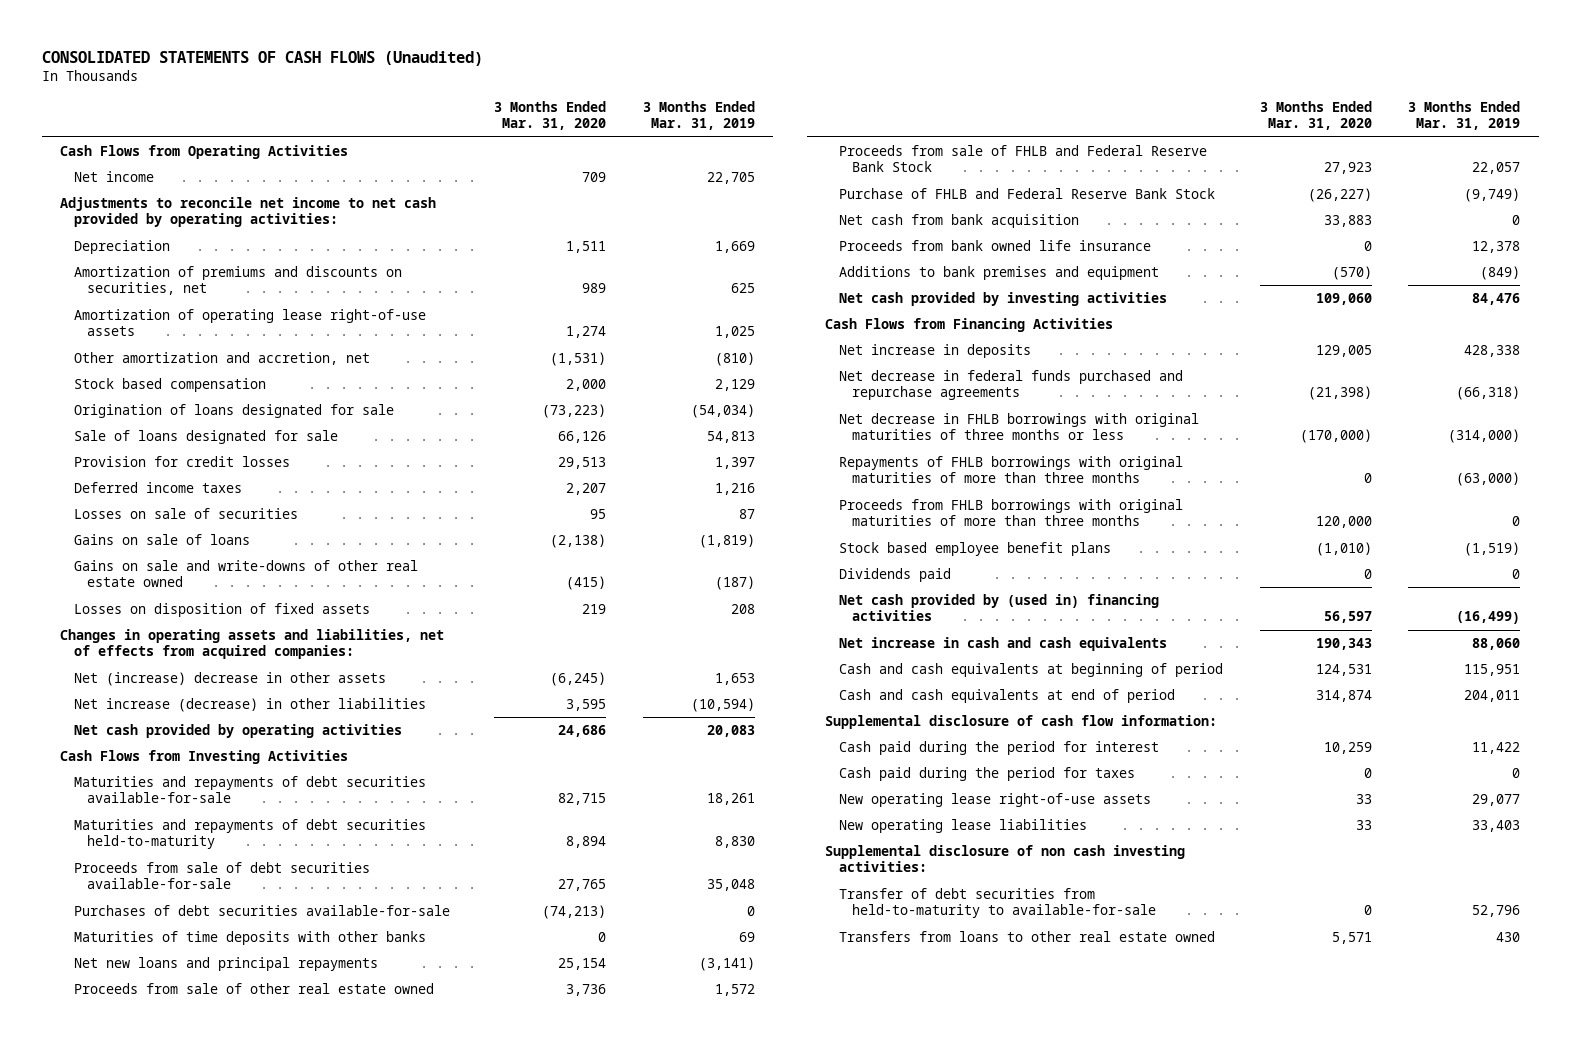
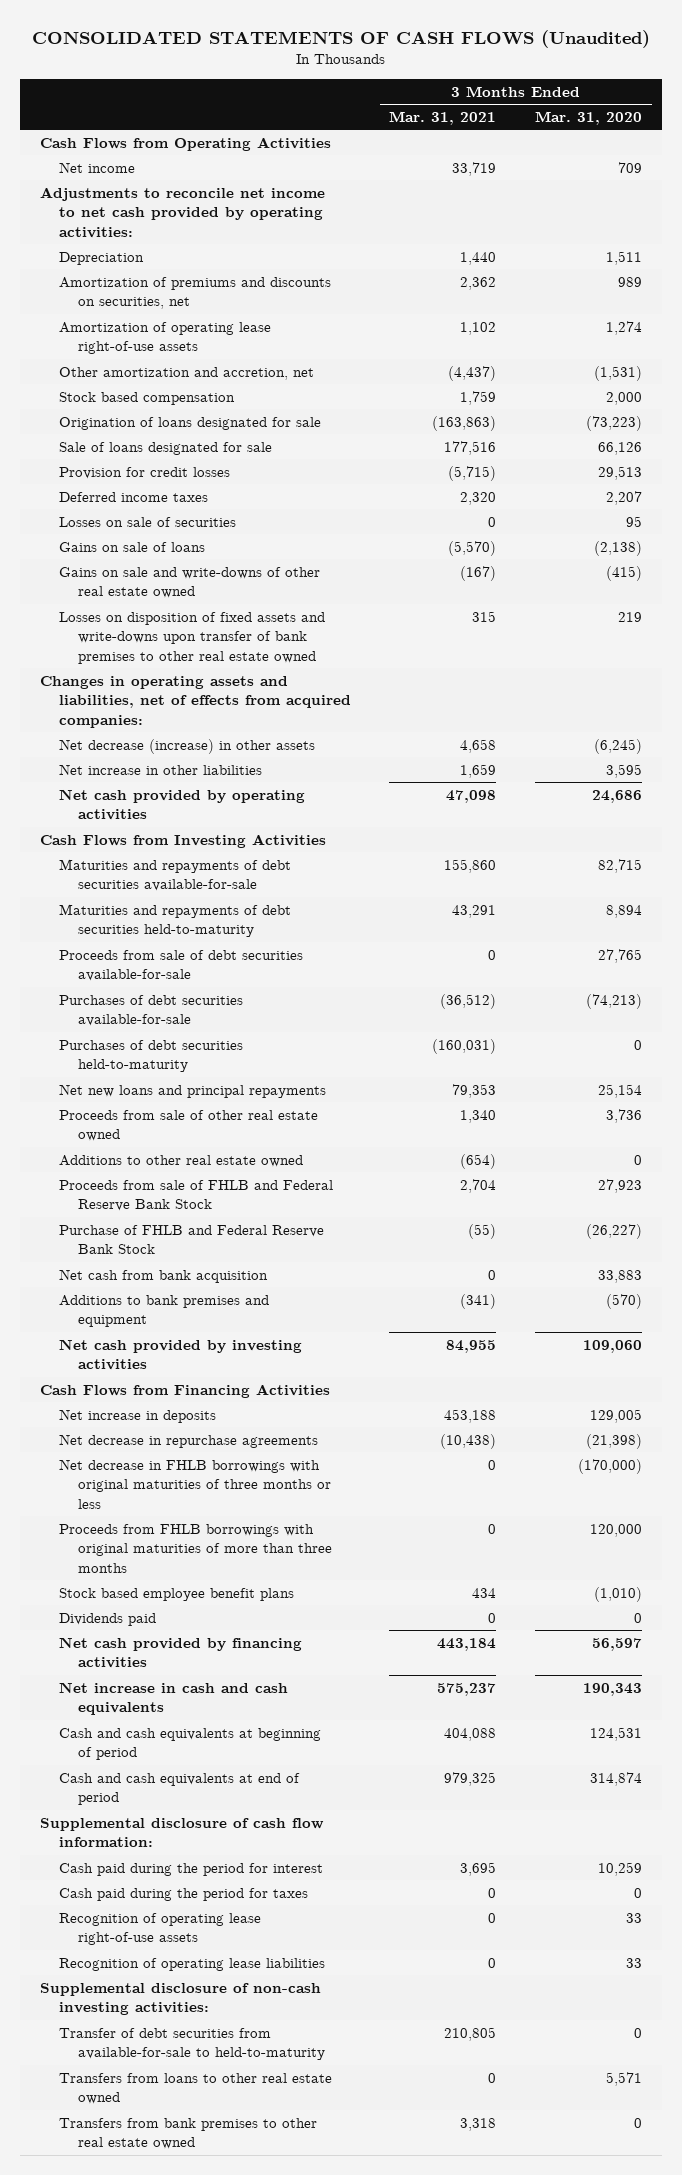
[643,100,756,131] 3 Months Ended Mar. 31, 2019 -> none
none -> [389,110,497,125] Mar. 31, 2021
[73,602,370,617] Losses on disposition of fixed assets -> [58,611,325,664] Losses on disposition of fixed assets and write-downs upon transfer of bank premises to other real estate owned
[73,671,386,686] Net (increase) decrease in other assets -> [58,738,315,754] Net decrease (increase) in other assets
[73,697,426,712] Net increase (decrease) in other liabilities -> [58,763,262,775] Net increase in other liabilities
[73,930,426,945] Maturities of time deposits with other banks -> none
none -> [58,1039,243,1073] Purchases of debt securities held-to-maturity
none -> [58,1154,303,1167] Additions to other real estate owned
[838,239,1151,251] Proceeds from bank owned life insurance -> none
[838,369,1183,401] Net decrease in federal funds purchased and repurchase agreements -> [58,1433,318,1448] Net decrease in repurchase agreements
[838,455,1183,484] Repayments of FHLB borrowings with original maturities of more than three months -> none
[838,593,1159,622] Net cash provided by (used in) financing activities -> [58,1636,302,1669] Net cash provided by financing activities
[838,792,1151,807] New operating lease right-of-use assets -> [58,1912,261,1946] Recognition of operating lease right-of-use assets
[838,818,1087,833] New operating lease liabilities -> [58,1957,325,1971] Recognition of operating lease liabilities
[825,844,1186,873] Supplemental disclosure of non cash investing activities: -> [39,1982,321,2016] Supplemental disclosure of non-cash investing activities:
[838,887,1157,919] Transfer of debt securities from held-to-maturity to available-for-sale -> [58,2027,325,2061] Transfer of debt securities from available-for-sale to held-to-maturity
none -> [58,2117,317,2150] Transfers from bank premises to other real estate owned

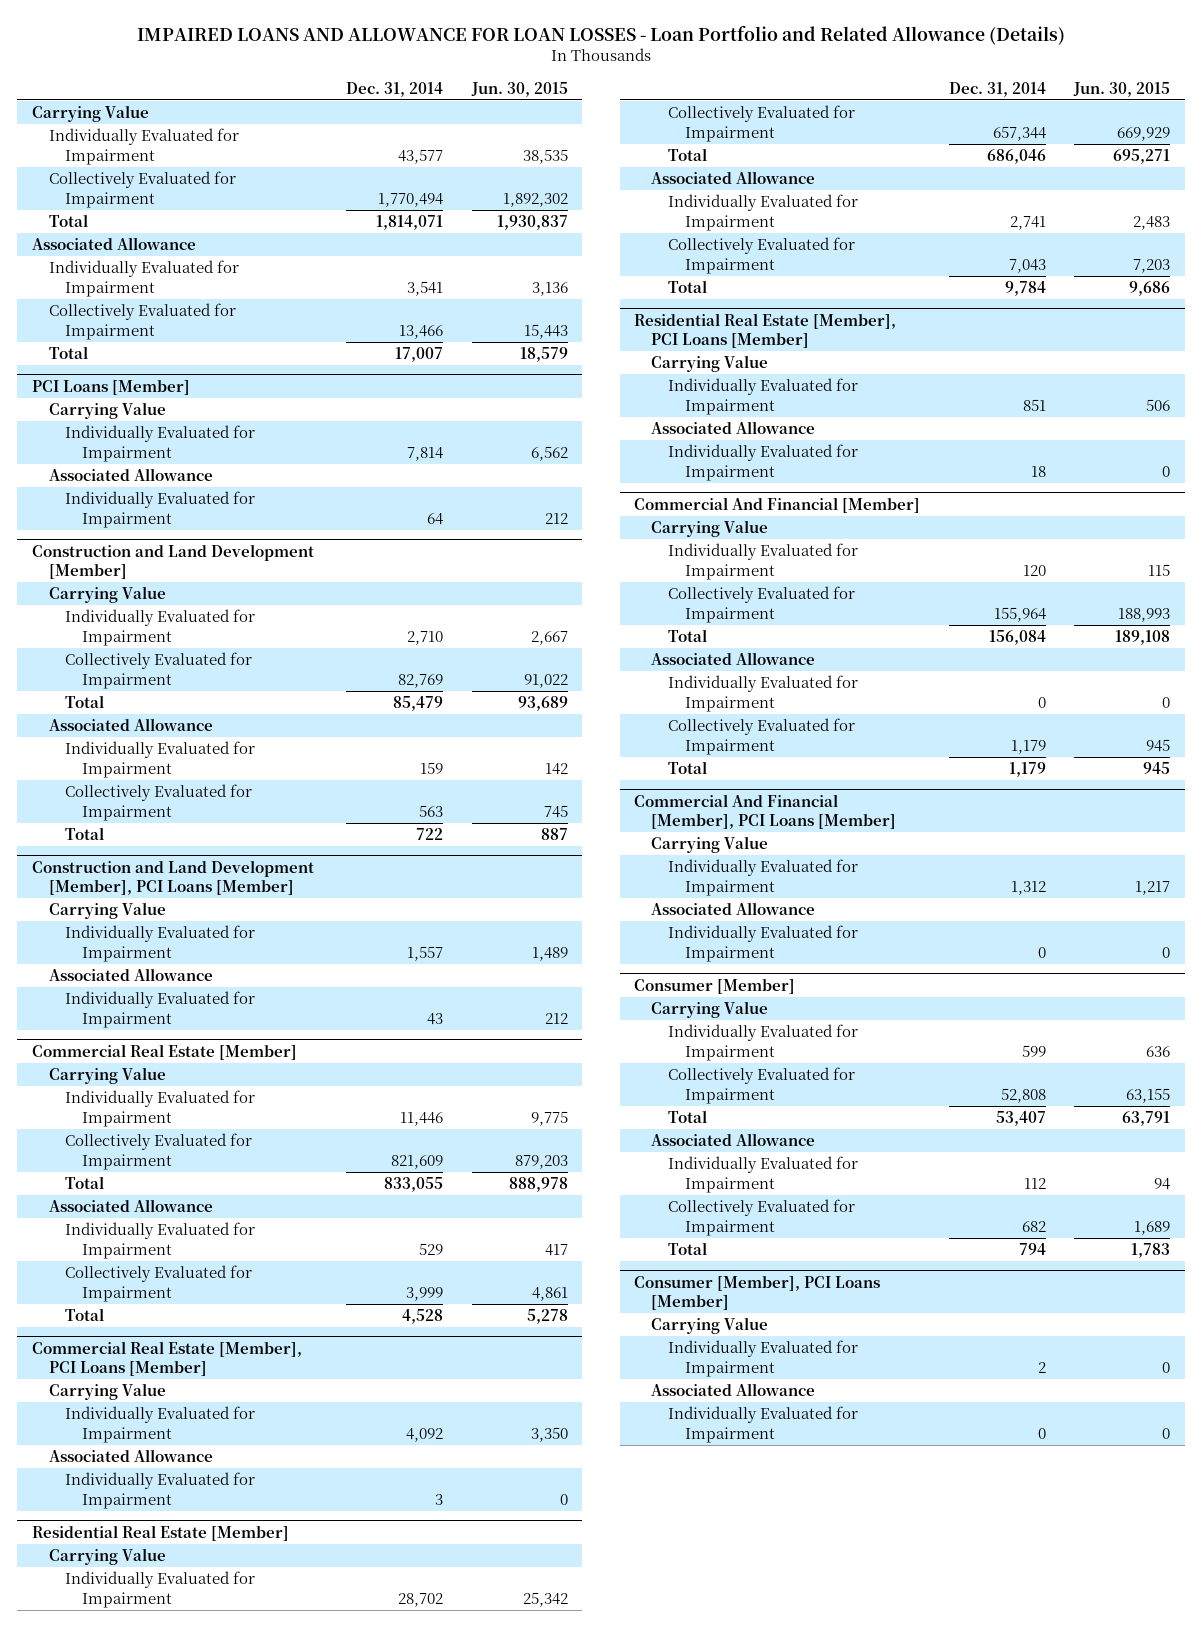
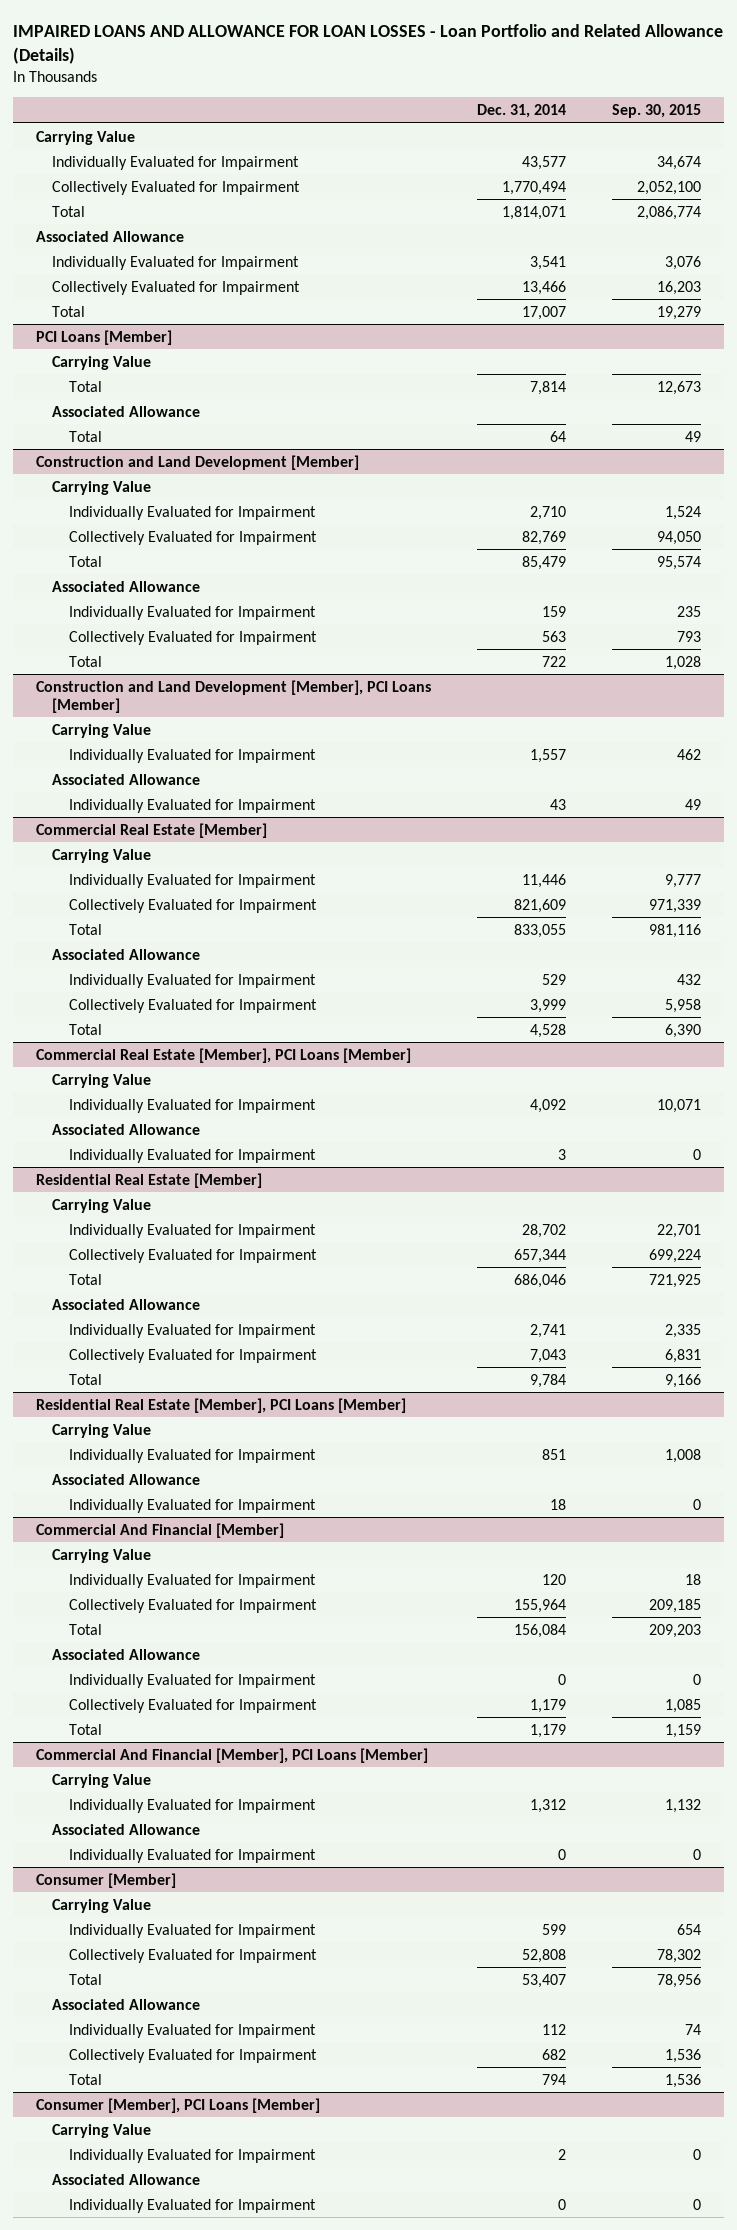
[470,81,568,97] Jun. 30, 2015 -> none
none -> [611,104,701,119] Sep. 30, 2015
[65,425,256,462] Individually Evaluated for Impairment -> [68,380,102,392] Total
[65,491,256,528] Individually Evaluated for Impairment -> none
none -> [68,430,102,442] Total

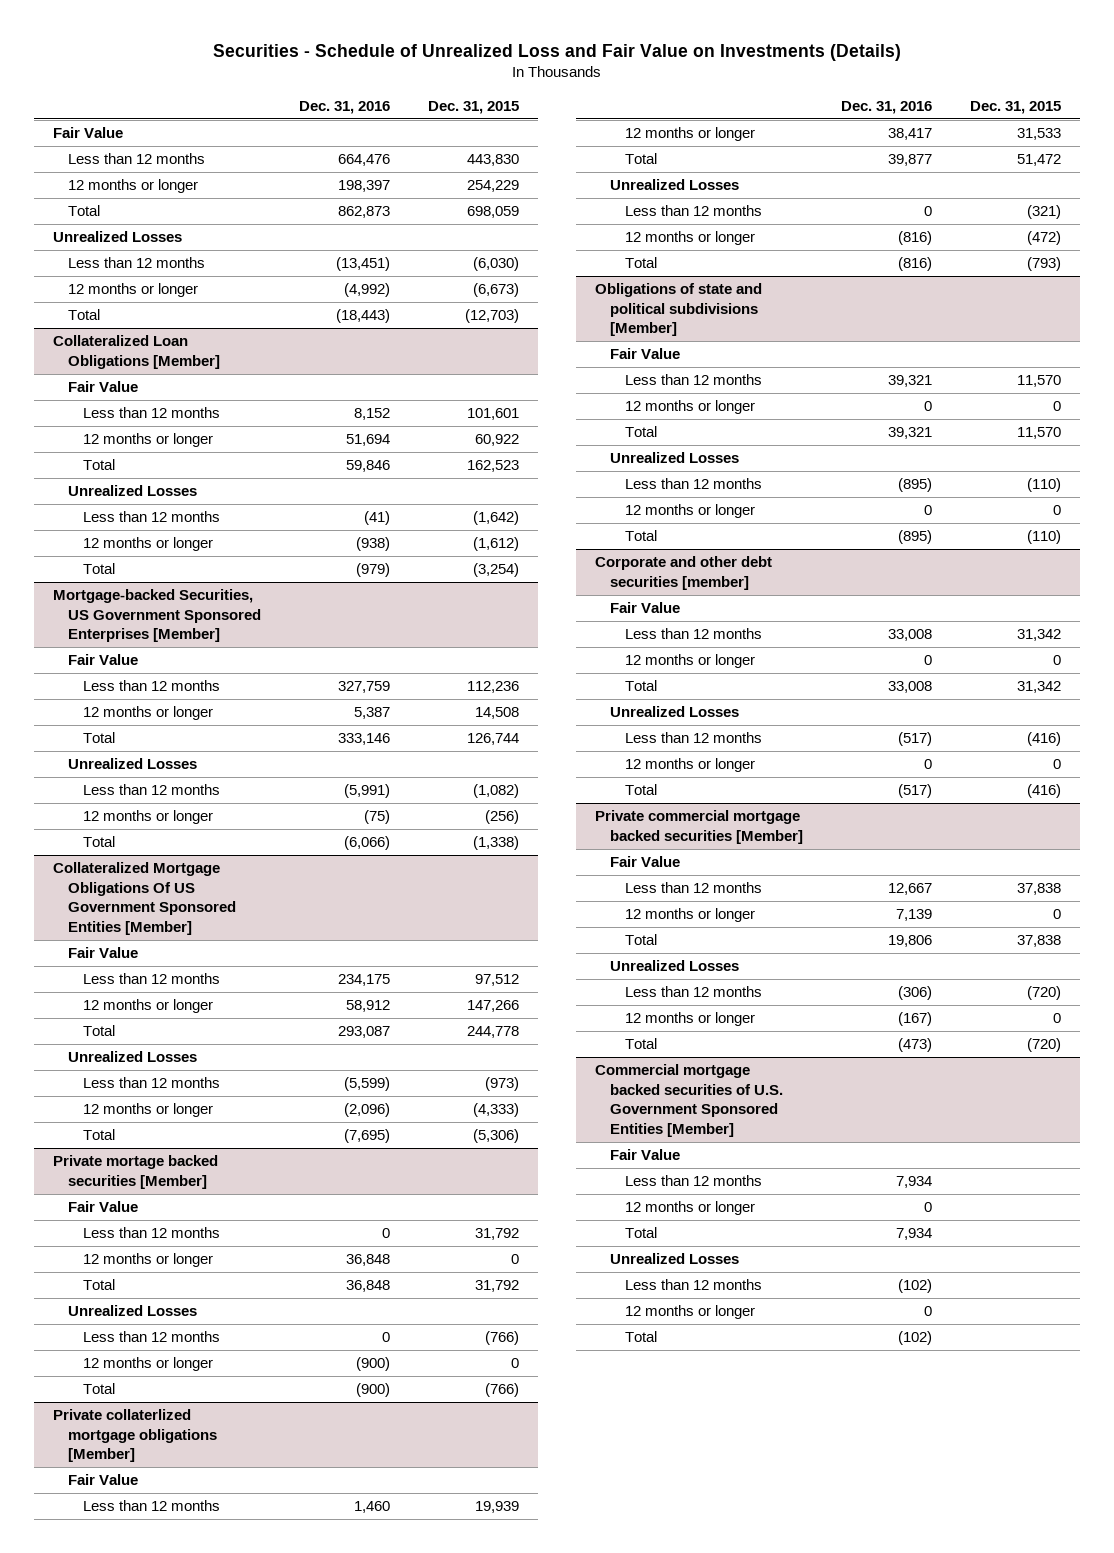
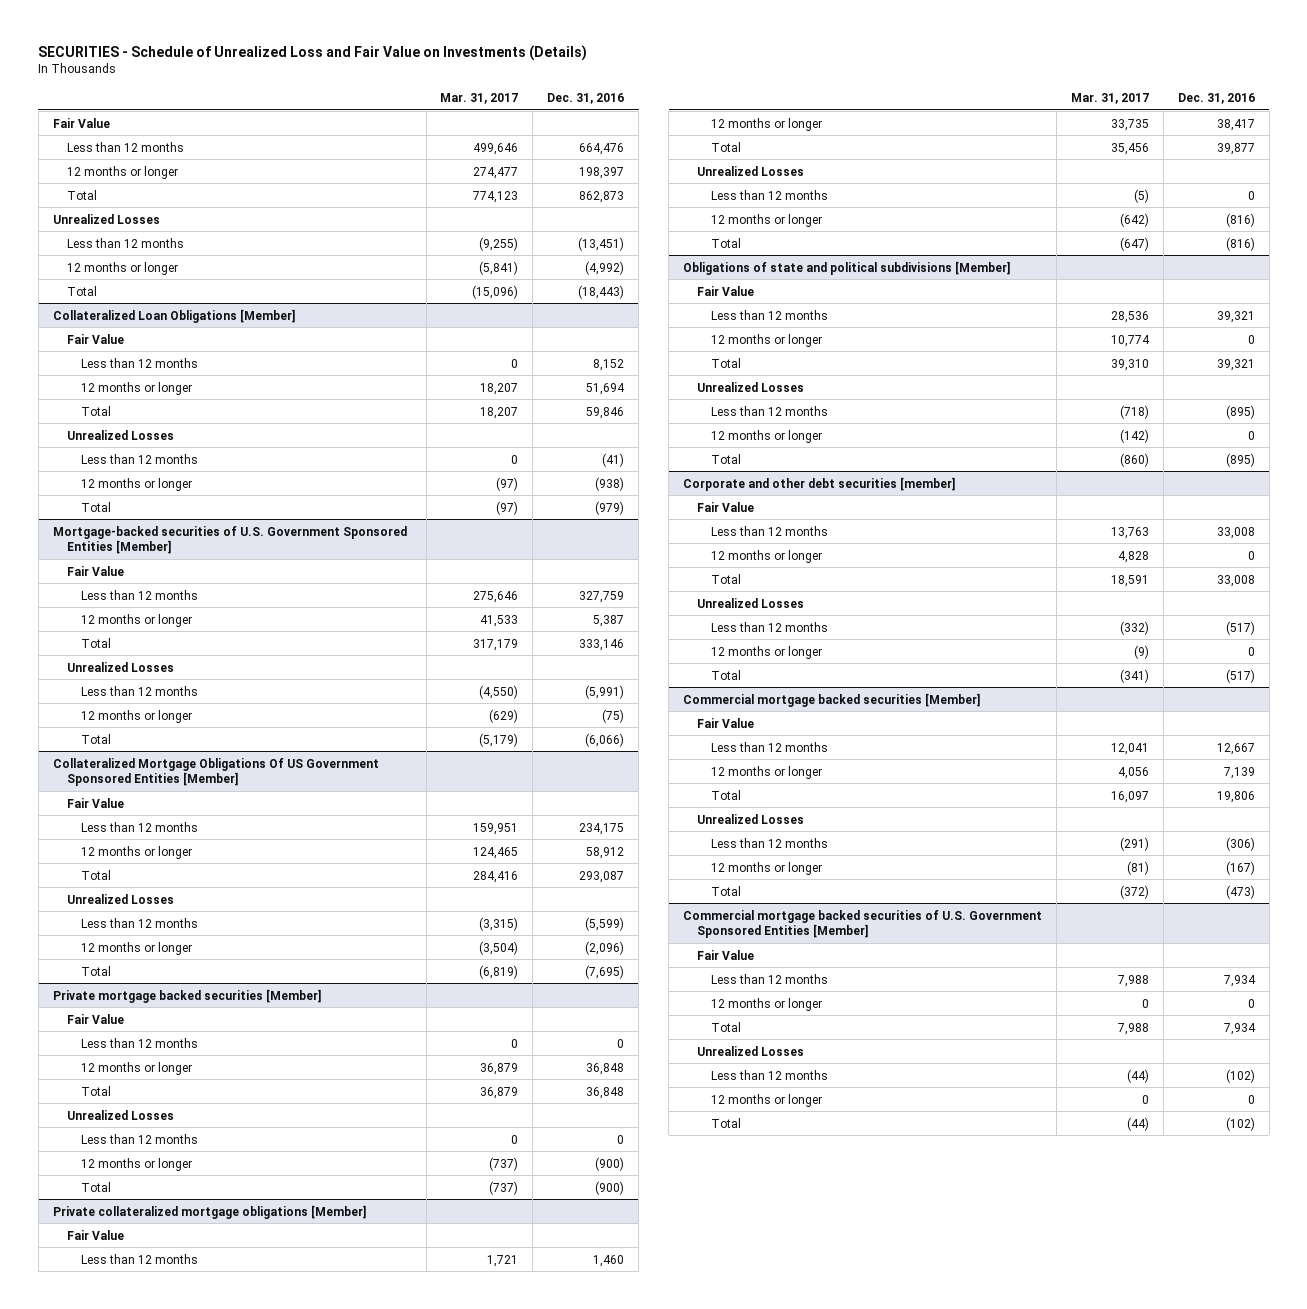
[212,44,901,62] Securities - Schedule of Unrealized Loss and Fair Value on Investments (Details) -> [38,44,588,61] SECURITIES - Schedule of Unrealized Loss and Fair Value on Investments (Details)
[427,100,519,114] Dec. 31, 2015 -> none
none -> [440,92,519,104] Mar. 31, 2017
[52,589,261,643] Mortgage-backed Securities, US Government Sponsored Enterprises [Member] -> [52,525,407,555] Mortgage-backed securities of U.S. Government Sponsored Entities [Member]
[52,1155,218,1189] Private mortage backed securities [Member] -> [52,988,321,1003] Private mortgage backed securities [Member]
[52,1409,217,1463] Private collaterlized mortgage obligations [Member] -> [52,1204,366,1219] Private collateralized mortgage obligations [Member]
[594,810,803,844] Private commercial mortgage backed securities [Member] -> [683,692,981,707] Commercial mortgage backed securities [Member]

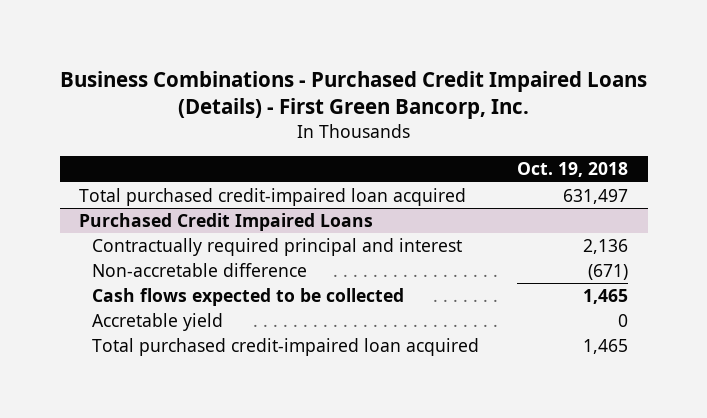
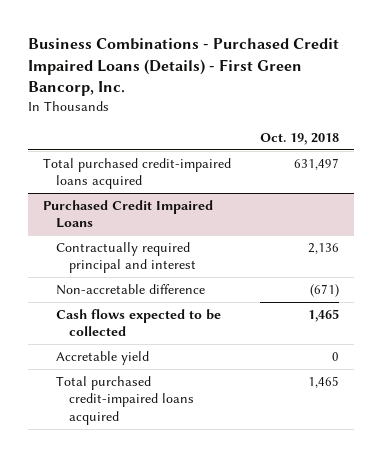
[78,188,466,207] Total purchased credit-impaired loan acquired -> [42,158,231,190] Total purchased credit-impaired loans acquired
[91,338,479,357] Total purchased credit-impaired loan acquired -> [55,376,195,425] Total purchased credit-impaired loans acquired

